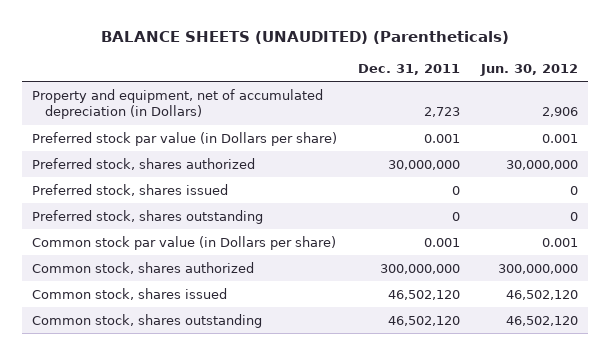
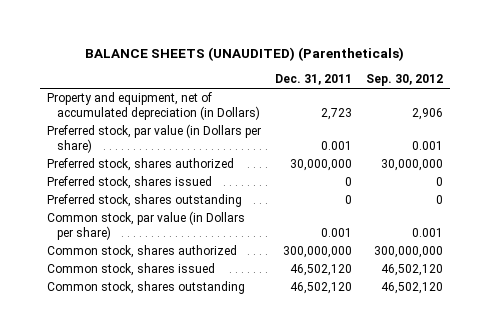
[479,63,578,76] Jun. 30, 2012 -> none
none -> [365,74,443,87] Sep. 30, 2012
[32,131,338,146] Preferred stock par value (in Dollars per share) -> [46,124,261,153] Preferred stock, par value (in Dollars per share)
[32,235,337,250] Common stock par value (in Dollars per share) -> [46,211,245,240] Common stock, par value (in Dollars per share)

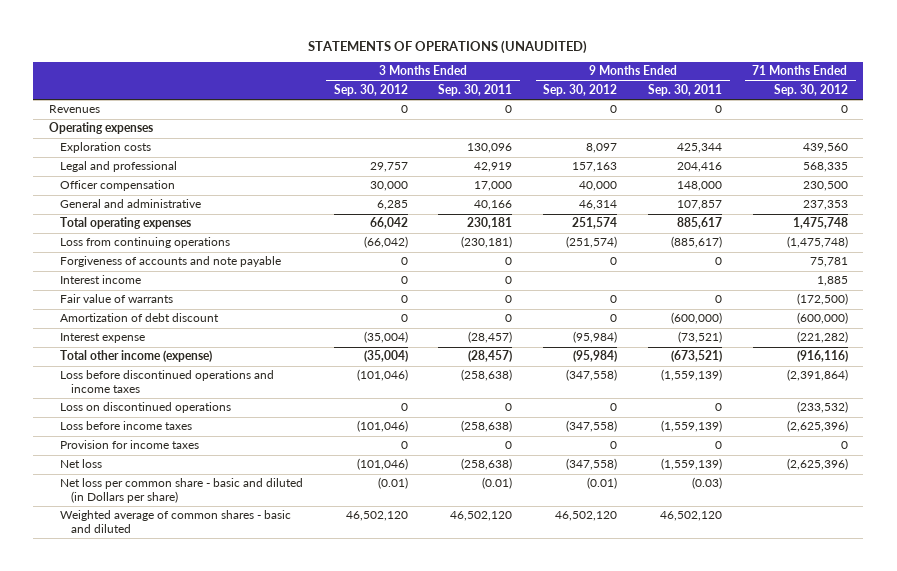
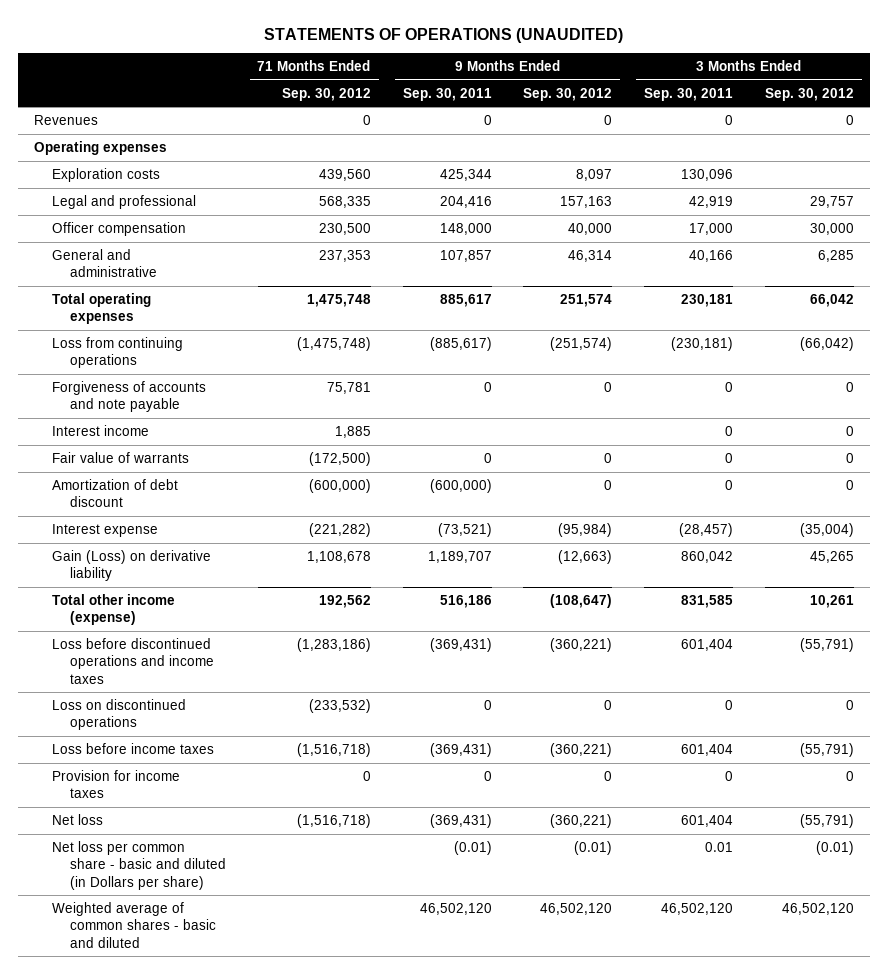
none -> [52,549,212,582] Gain (Loss) on derivative liability
[363,350,408,363] (35,004) -> [810,594,855,608] 10,261
[468,350,513,363] (28,457) -> [681,594,734,608] 831,585
[573,350,618,363] (95,984) -> [550,593,613,608] (108,647)
[671,350,723,363] (673,521) -> [439,594,492,608] 516,186
[796,350,848,363] (916,116) -> [318,594,371,608] 192,562
[356,369,408,382] (101,046) -> [800,637,855,652] (55,791)
[461,369,513,382] (258,638) -> [681,638,734,651] 601,404
[566,369,618,382] (347,558) -> [550,637,613,652] (360,221)
[661,369,723,382] (1,559,139) -> [429,637,492,652] (369,431)
[786,369,848,382] (2,391,864) -> [296,637,371,652] (1,283,186)
[356,420,408,433] (101,046) -> [800,742,855,757] (55,791)
[461,420,513,433] (258,638) -> [681,743,734,756] 601,404
[566,420,618,433] (347,558) -> [550,742,613,757] (360,221)
[661,420,723,433] (1,559,139) -> [429,742,492,757] (369,431)
[786,420,848,433] (2,625,396) -> [296,742,371,757] (1,516,718)
[356,458,408,471] (101,046) -> [800,813,855,828] (55,791)
[461,458,513,471] (258,638) -> [681,814,734,827] 601,404
[566,458,618,471] (347,558) -> [550,813,613,828] (360,221)
[661,458,723,471] (1,559,139) -> [429,813,492,828] (369,431)
[786,458,848,471] (2,625,396) -> [296,813,371,828] (1,516,718)
[482,477,513,490] (0.01) -> [705,841,734,852] 0.01
[692,477,723,490] (0.03) -> [453,840,492,855] (0.01)

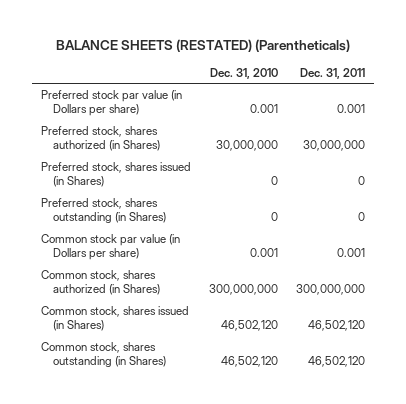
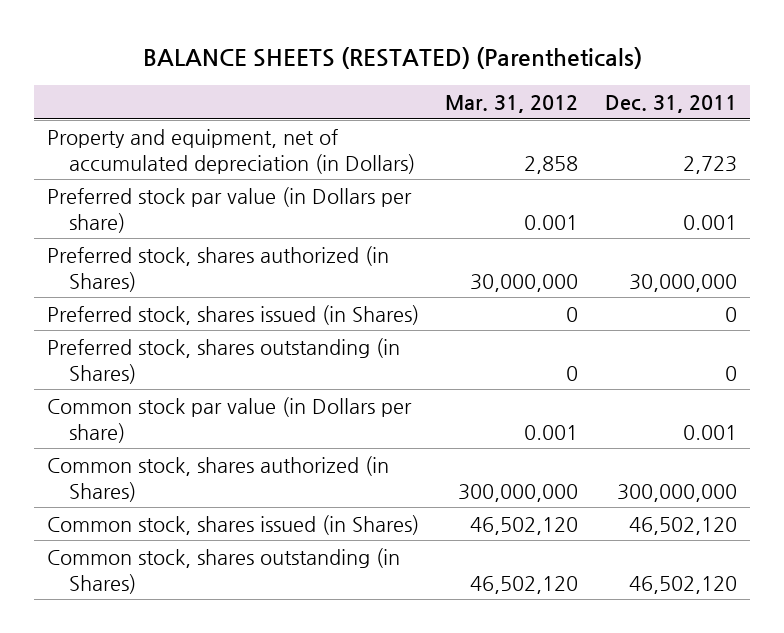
[209,67,278,79] Dec. 31, 2010 -> none
none -> [445,94,579,113] Mar. 31, 2012
none -> [47,128,415,174] Property and equipment, net of accumulated depreciation (in Dollars)

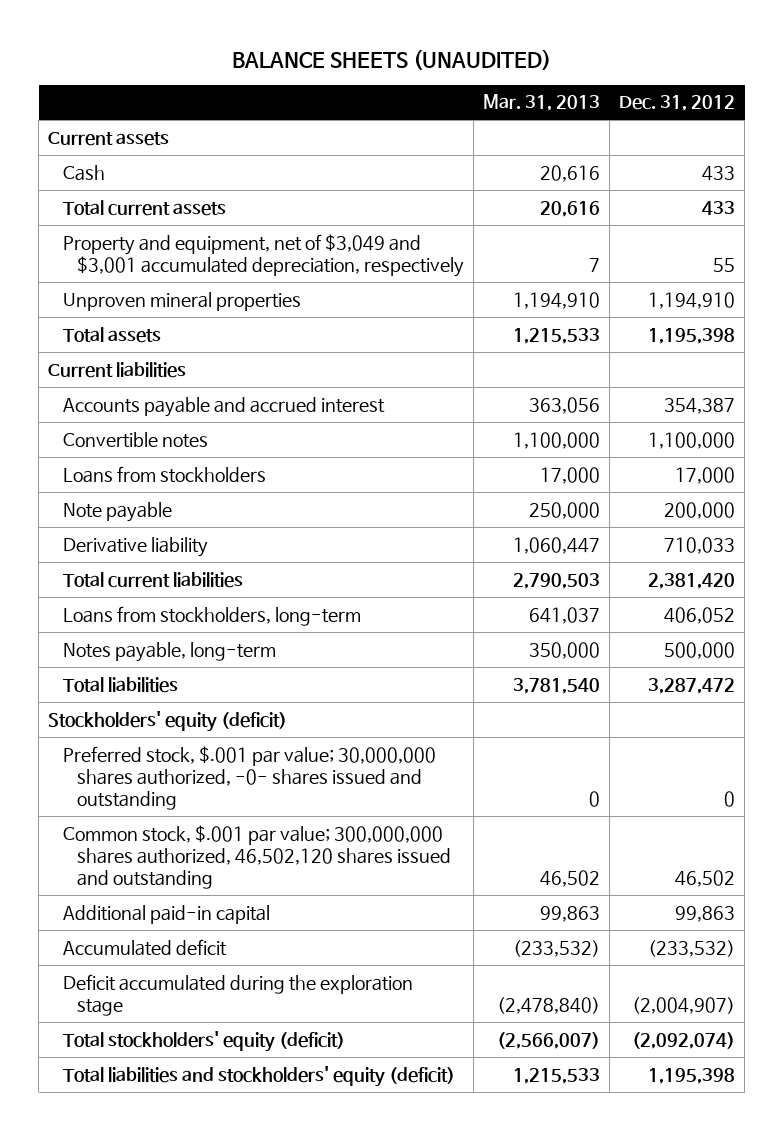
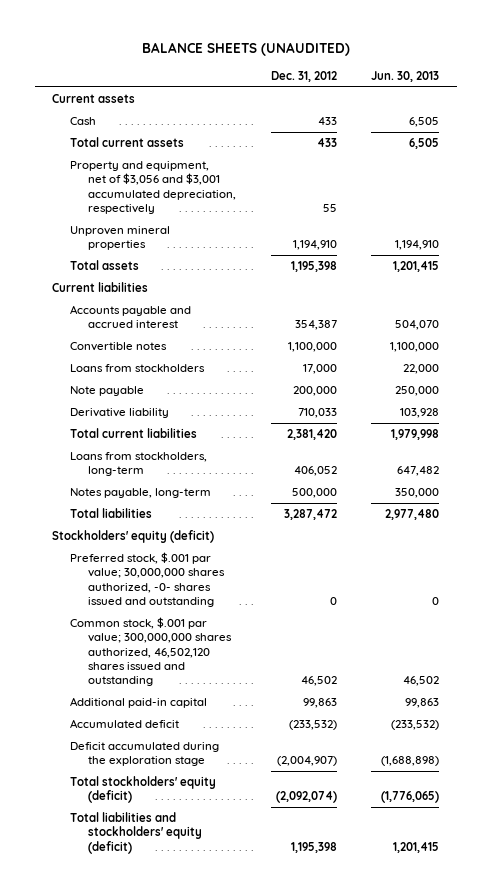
[483,94,601,112] Mar. 31, 2013 -> none
none -> [371,71,440,83] Jun. 30, 2013
[62,233,464,278] Property and equipment, net of $3,049 and $3,001 accumulated depreciation, respectively -> [70,161,237,214] Property and equipment, net of $3,056 and $3,001 accumulated depreciation, respectively

